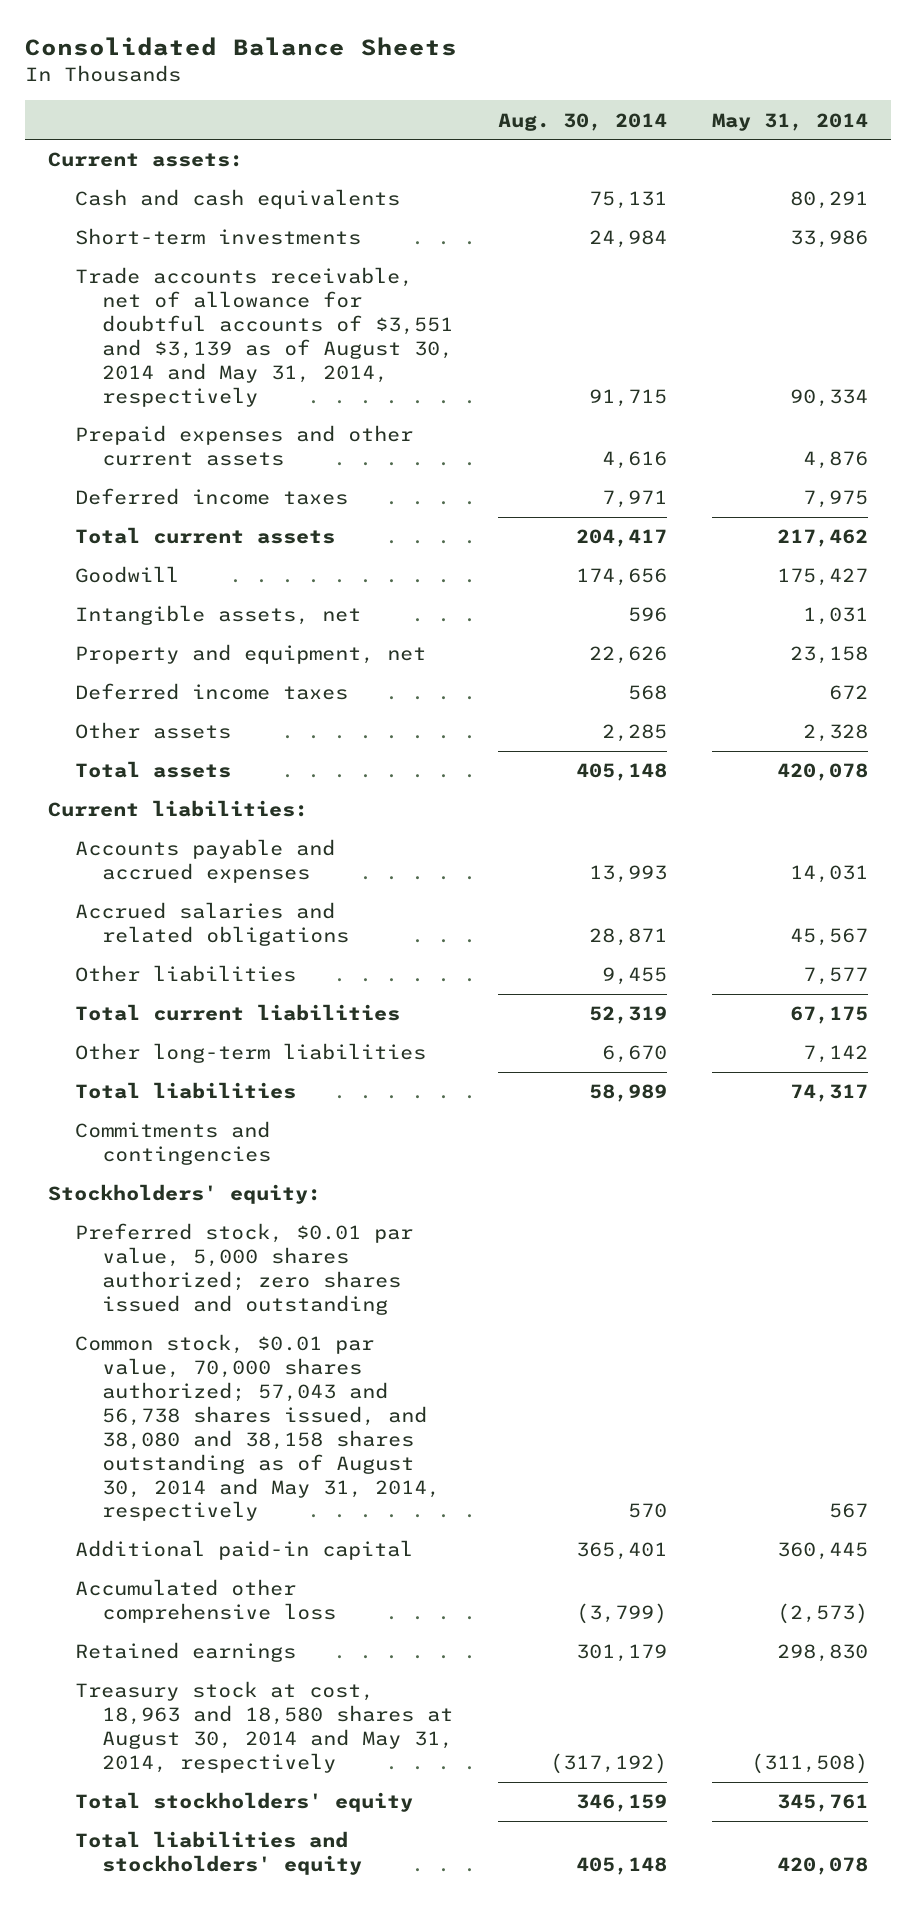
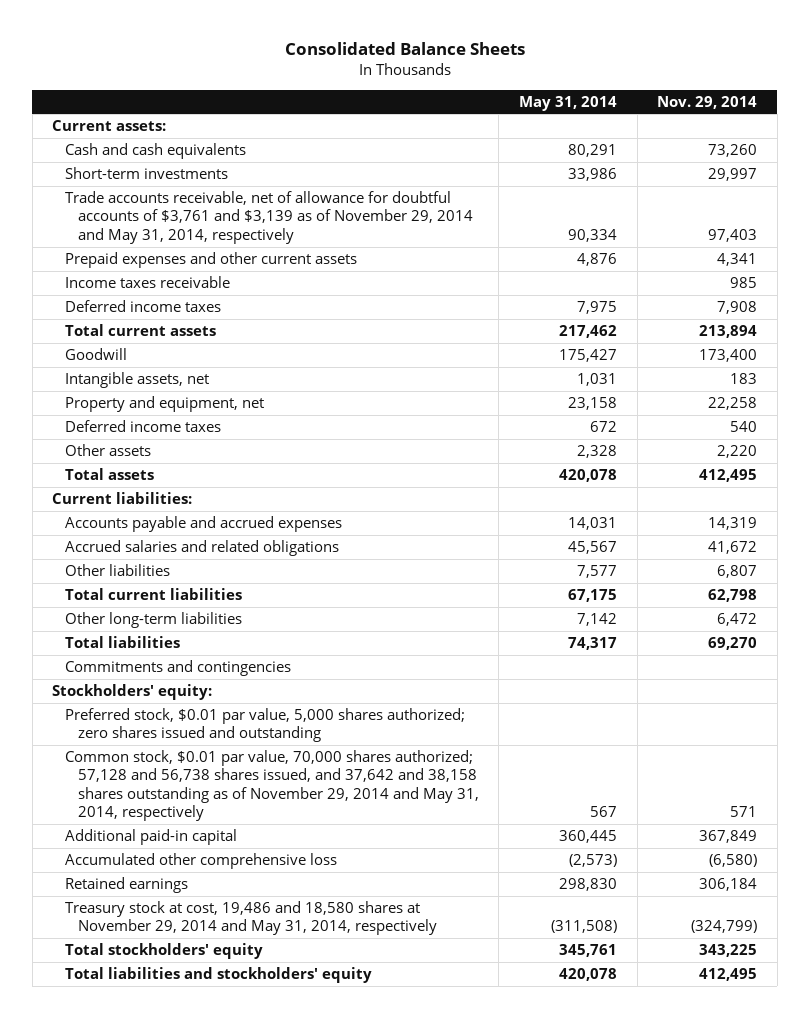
[498,112,668,131] Aug. 30, 2014 -> none
none -> [657,95,758,109] Nov. 29, 2014
[75,267,454,407] Trade accounts receivable, net of allowance for doubtful accounts of $3,551 and $3,139 as of August 30, 2014 and May 31, 2014, respectively -> [65,191,473,244] Trade accounts receivable, net of allowance for doubtful accounts of $3,761 and $3,139 as of November 29, 2014 and May 31, 2014, respectively
none -> [65,276,231,289] Income taxes receivable
[75,1334,441,1522] Common stock, $0.01 par value, 70,000 shares authorized; 57,043 and 56,738 shares issued, and 38,080 and 38,158 shares outstanding as of August 30, 2014 and May 31, 2014, respectively -> [65,750,479,822] Common stock, $0.01 par value, 70,000 shares authorized; 57,128 and 56,738 shares issued, and 37,642 and 38,158 shares outstanding as of November 29, 2014 and May 31, 2014, respectively
[75,1681,454,1773] Treasury stock at cost, 18,963 and 18,580 shares at August 30, 2014 and May 31, 2014, respectively -> [65,901,437,936] Treasury stock at cost, 19,486 and 18,580 shares at November 29, 2014 and May 31, 2014, respectively

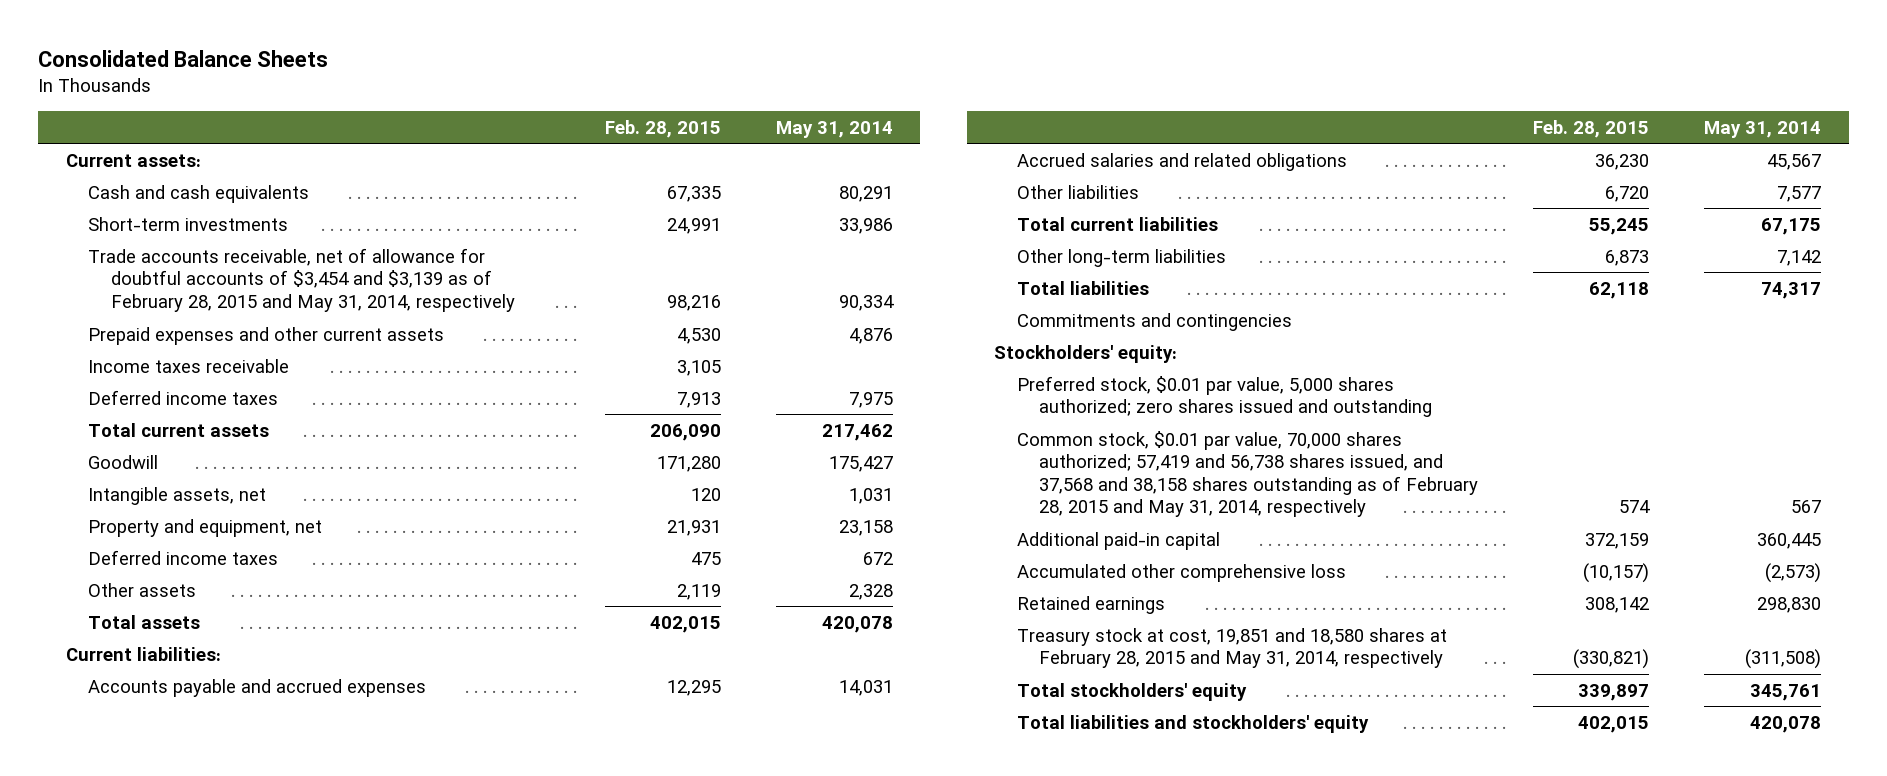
[657,95,758,109] Nov. 29, 2014 -> none
none -> [604,119,721,138] Feb. 28, 2015
[65,191,473,244] Trade accounts receivable, net of allowance for doubtful accounts of $3,761 and $3,139 as of November 29, 2014 and May 31, 2014, respectively -> [88,247,515,312] Trade accounts receivable, net of allowance for doubtful accounts of $3,454 and $3,139 as of February 28, 2015 and May 31, 2014, respectively
[65,750,479,822] Common stock, $0.01 par value, 70,000 shares authorized; 57,128 and 56,738 shares issued, and 37,642 and 38,158 shares outstanding as of November 29, 2014 and May 31, 2014, respectively -> [1016,430,1479,518] Common stock, $0.01 par value, 70,000 shares authorized; 57,419 and 56,738 shares issued, and 37,568 and 38,158 shares outstanding as of February 28, 2015 and May 31, 2014, respectively
[65,901,437,936] Treasury stock at cost, 19,486 and 18,580 shares at November 29, 2014 and May 31, 2014, respectively -> [1016,627,1447,669] Treasury stock at cost, 19,851 and 18,580 shares at February 28, 2015 and May 31, 2014, respectively

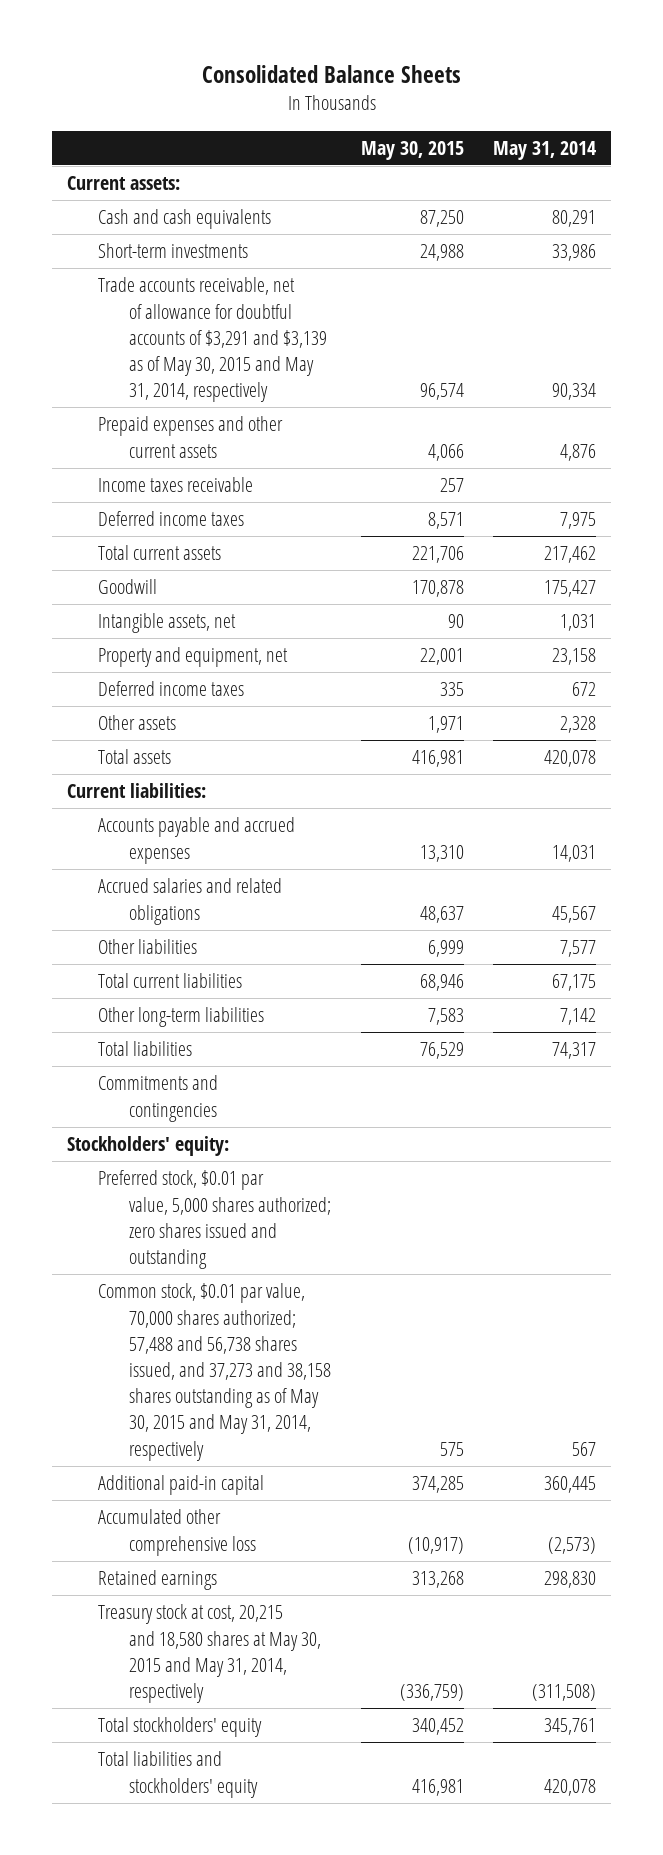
[604,119,721,138] Feb. 28, 2015 -> none
none -> [360,140,464,160] May 30, 2015
[88,247,515,312] Trade accounts receivable, net of allowance for doubtful accounts of $3,454 and $3,139 as of February 28, 2015 and May 31, 2014, respectively -> [98,277,328,403] Trade accounts receivable, net of allowance for doubtful accounts of $3,291 and $3,139 as of May 30, 2015 and May 31, 2014, respectively
[1016,430,1479,518] Common stock, $0.01 par value, 70,000 shares authorized; 57,419 and 56,738 shares issued, and 37,568 and 38,158 shares outstanding as of February 28, 2015 and May 31, 2014, respectively -> [98,1283,332,1461] Common stock, $0.01 par value, 70,000 shares authorized; 57,488 and 56,738 shares issued, and 37,273 and 38,158 shares outstanding as of May 30, 2015 and May 31, 2014, respectively
[1016,627,1447,669] Treasury stock at cost, 19,851 and 18,580 shares at February 28, 2015 and May 31, 2014, respectively -> [98,1604,322,1703] Treasury stock at cost, 20,215 and 18,580 shares at May 30, 2015 and May 31, 2014, respectively

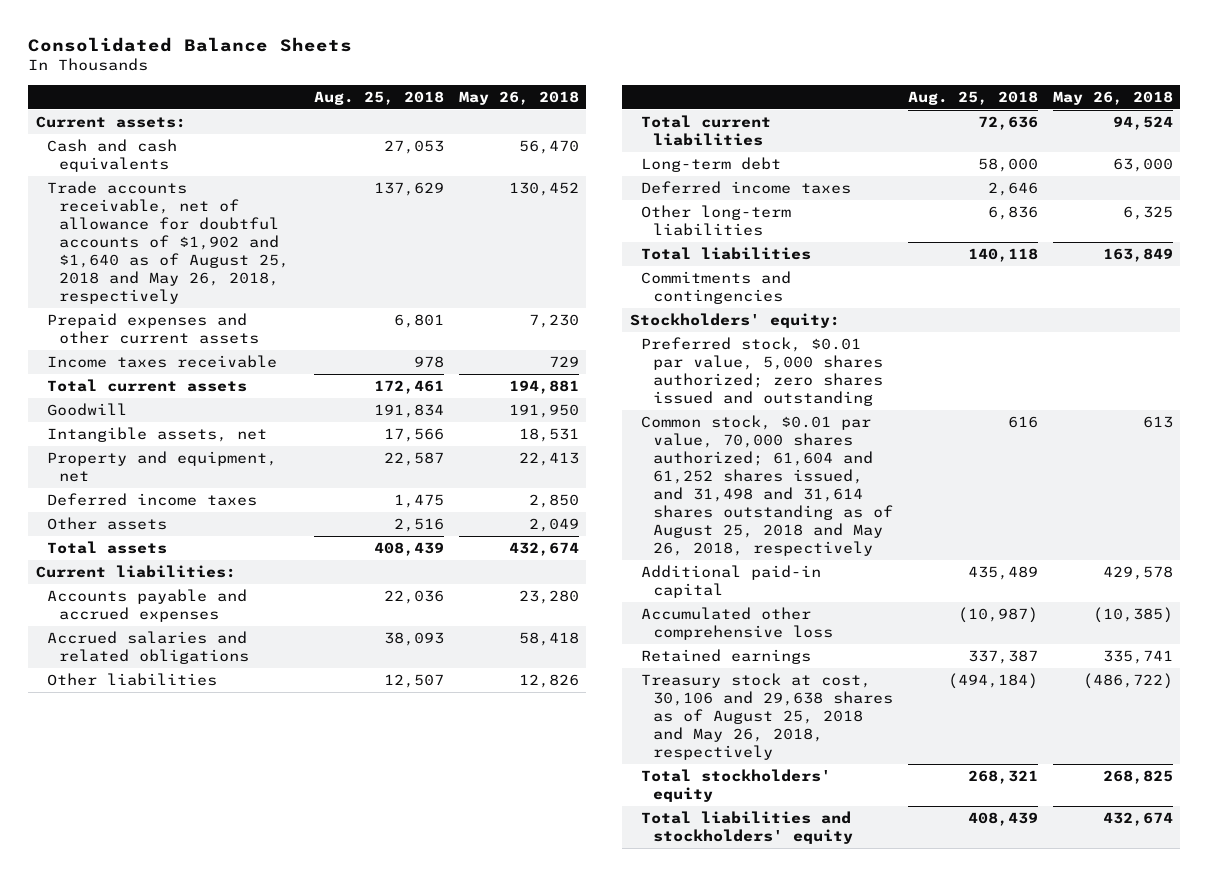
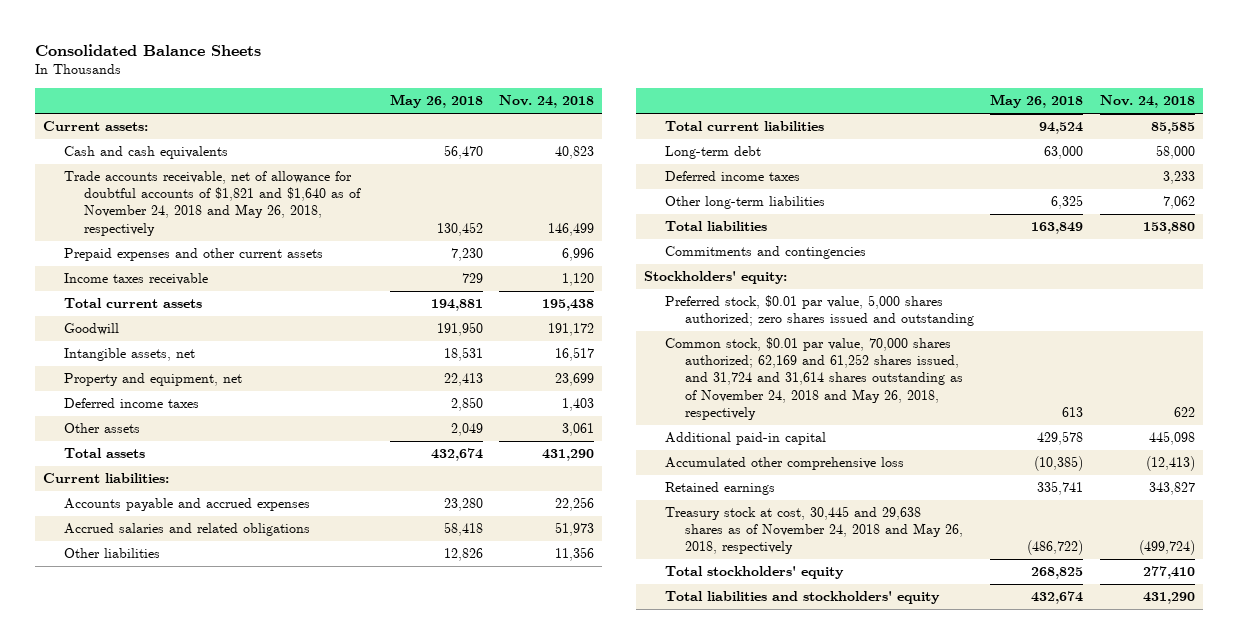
[313,90,444,105] Aug. 25, 2018 -> none
none -> [499,95,595,109] Nov. 24, 2018
[47,181,290,305] Trade accounts receivable, net of allowance for doubtful accounts of $1,902 and $1,640 as of August 25, 2018 and May 26, 2018, respectively -> [63,171,362,236] Trade accounts receivable, net of allowance for doubtful accounts of $1,821 and $1,640 as of November 24, 2018 and May 26, 2018, respectively
[641,415,894,557] Common stock, $0.01 par value, 70,000 shares authorized; 61,604 and 61,252 shares issued, and 31,498 and 31,614 shares outstanding as of August 25, 2018 and May 26, 2018, respectively -> [664,337,964,420] Common stock, $0.01 par value, 70,000 shares authorized; 62,169 and 61,252 shares issued, and 31,724 and 31,614 shares outstanding as of November 24, 2018 and May 26, 2018, respectively
[641,673,894,761] Treasury stock at cost, 30,106 and 29,638 shares as of August 25, 2018 and May 26, 2018, respectively -> [664,506,964,555] Treasury stock at cost, 30,445 and 29,638 shares as of November 24, 2018 and May 26, 2018, respectively

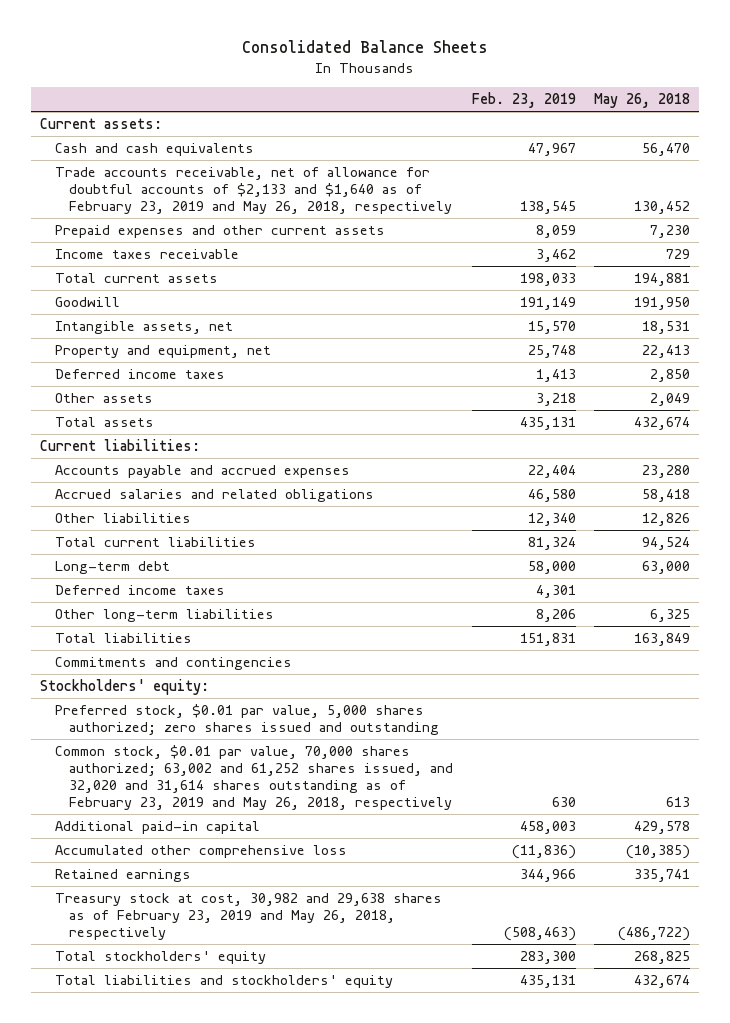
[499,95,595,109] Nov. 24, 2018 -> none
none -> [471,91,576,108] Feb. 23, 2019
[63,171,362,236] Trade accounts receivable, net of allowance for doubtful accounts of $1,821 and $1,640 as of November 24, 2018 and May 26, 2018, respectively -> [54,166,453,215] Trade accounts receivable, net of allowance for doubtful accounts of $2,133 and $1,640 as of February 23, 2019 and May 26, 2018, respectively
[664,337,964,420] Common stock, $0.01 par value, 70,000 shares authorized; 62,169 and 61,252 shares issued, and 31,724 and 31,614 shares outstanding as of November 24, 2018 and May 26, 2018, respectively -> [54,744,454,811] Common stock, $0.01 par value, 70,000 shares authorized; 63,002 and 61,252 shares issued, and 32,020 and 31,614 shares outstanding as of February 23, 2019 and May 26, 2018, respectively
[664,506,964,555] Treasury stock at cost, 30,445 and 29,638 shares as of November 24, 2018 and May 26, 2018, respectively -> [54,892,442,941] Treasury stock at cost, 30,982 and 29,638 shares as of February 23, 2019 and May 26, 2018, respectively

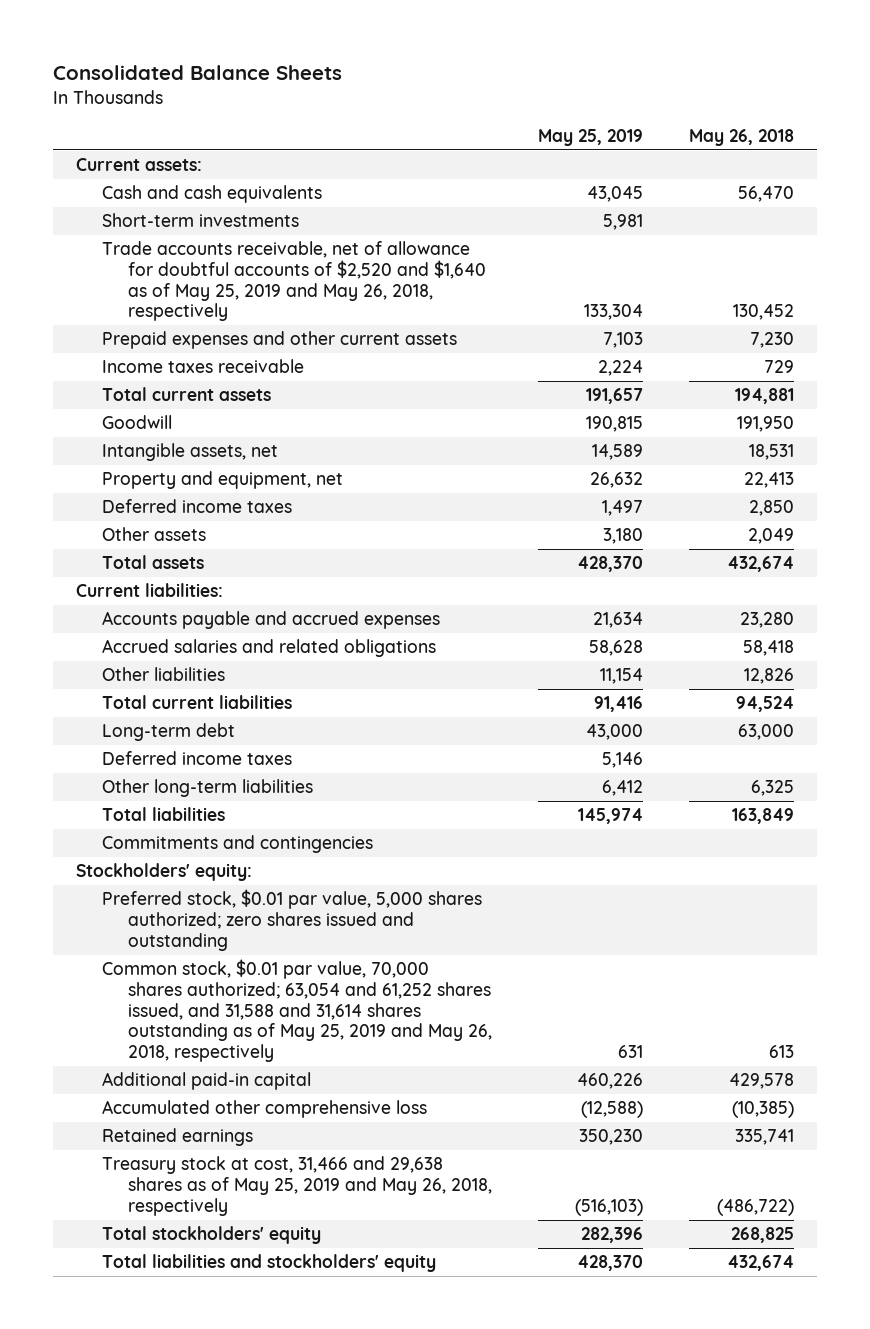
[471,91,576,108] Feb. 23, 2019 -> none
none -> [538,129,644,147] May 25, 2019
none -> [102,213,300,228] Short-term investments
[54,166,453,215] Trade accounts receivable, net of allowance for doubtful accounts of $2,133 and $1,640 as of February 23, 2019 and May 26, 2018, respectively -> [102,241,487,322] Trade accounts receivable, net of allowance for doubtful accounts of $2,520 and $1,640 as of May 25, 2019 and May 26, 2018, respectively
[54,744,454,811] Common stock, $0.01 par value, 70,000 shares authorized; 63,002 and 61,252 shares issued, and 32,020 and 31,614 shares outstanding as of February 23, 2019 and May 26, 2018, respectively -> [102,959,493,1062] Common stock, $0.01 par value, 70,000 shares authorized; 63,054 and 61,252 shares issued, and 31,588 and 31,614 shares outstanding as of May 25, 2019 and May 26, 2018, respectively
[54,892,442,941] Treasury stock at cost, 30,982 and 29,638 shares as of February 23, 2019 and May 26, 2018, respectively -> [102,1156,493,1216] Treasury stock at cost, 31,466 and 29,638 shares as of May 25, 2019 and May 26, 2018, respectively

